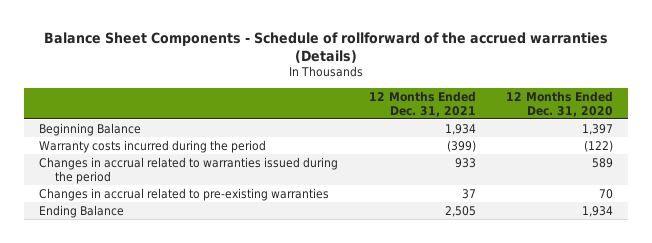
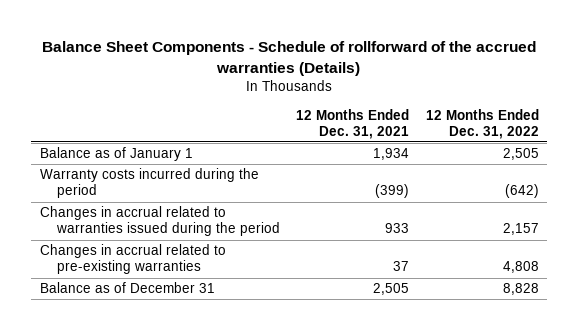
[505,90,613,117] 12 Months Ended Dec. 31, 2020 -> none
none -> [425,108,539,139] 12 Months Ended Dec. 31, 2022
[39,122,142,136] Beginning Balance -> [39,147,193,162] Balance as of January 1
[39,204,125,218] Ending Balance -> [39,282,215,294] Balance as of December 31

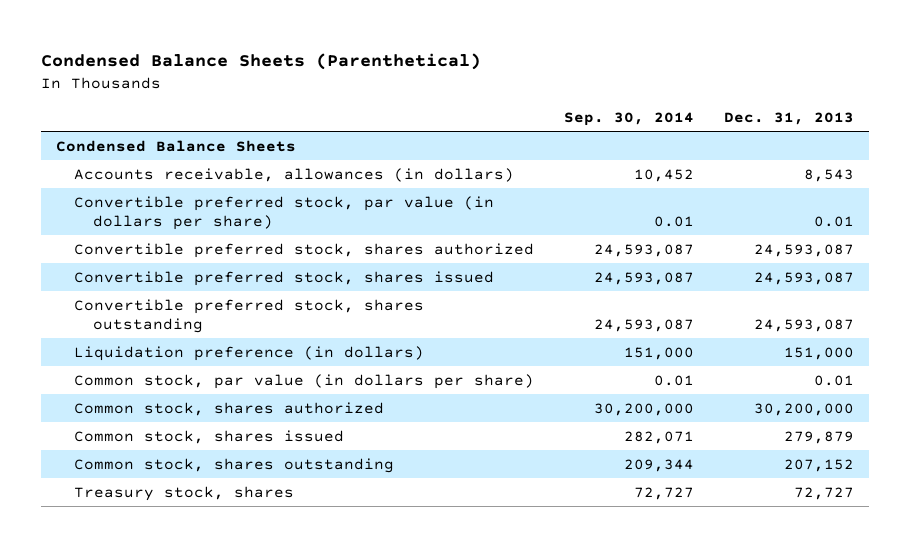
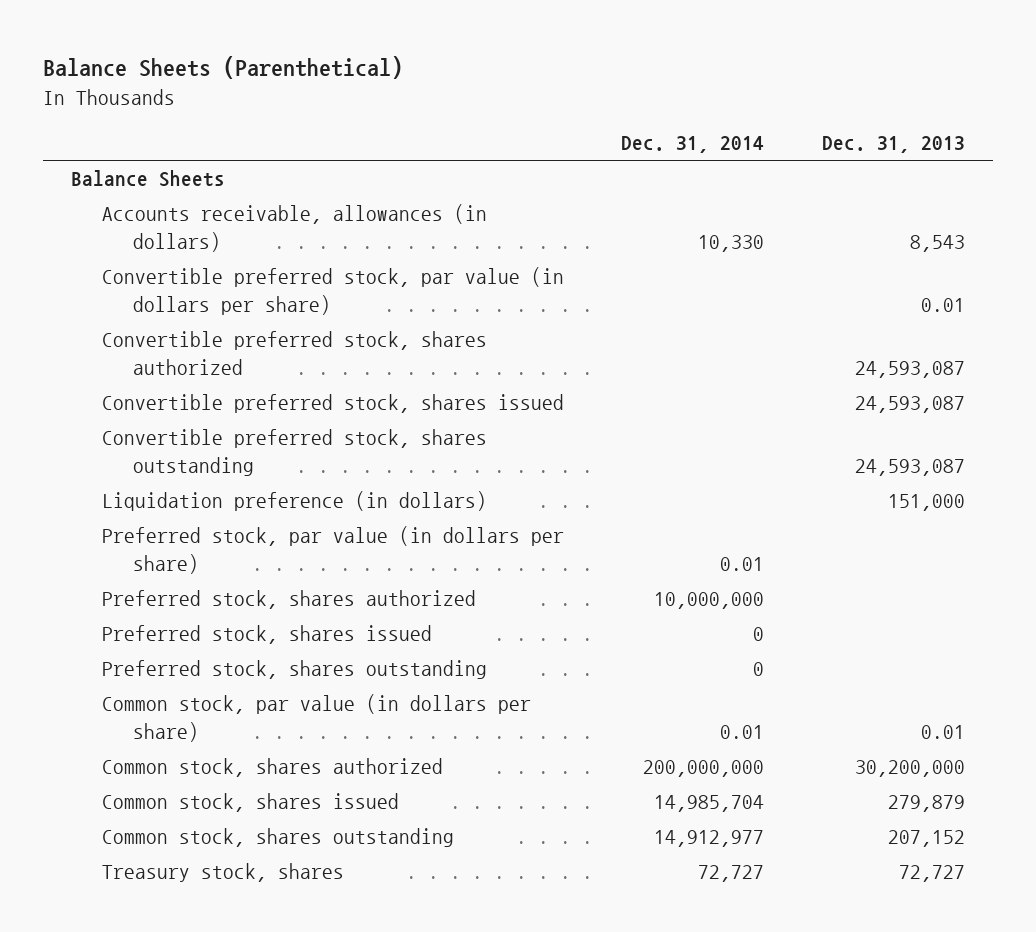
[40,52,481,70] Condensed Balance Sheets (Parenthetical) -> [42,56,403,80] Balance Sheets (Parenthetical)
[564,112,695,127] Sep. 30, 2014 -> none
none -> [621,136,765,154] Dec. 31, 2014
[55,139,296,152] Condensed Balance Sheets -> [71,170,226,188] Balance Sheets
none -> [101,526,564,574] Preferred stock, par value (in dollars per share)
none -> [101,590,476,610] Preferred stock, shares authorized
none -> [101,625,432,645] Preferred stock, shares issued
none -> [101,660,487,680] Preferred stock, shares outstanding

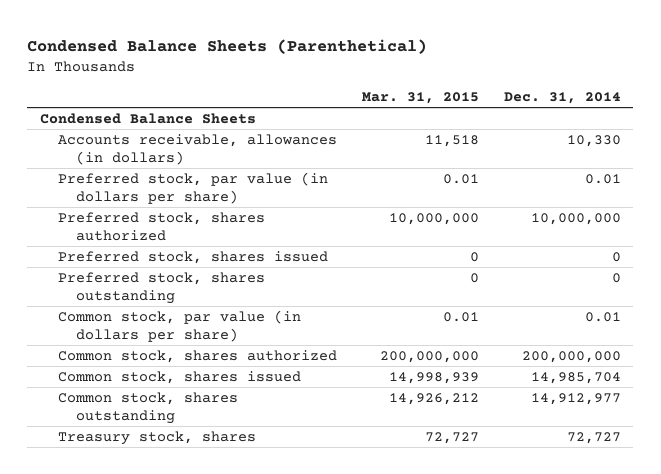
[42,56,403,80] Balance Sheets (Parenthetical) -> [27,38,428,54] Condensed Balance Sheets (Parenthetical)
[821,136,965,154] Dec. 31, 2013 -> none
none -> [361,91,479,104] Mar. 31, 2015
[71,170,226,188] Balance Sheets -> [39,113,256,125] Condensed Balance Sheets
[101,267,564,315] Convertible preferred stock, par value (in dollars per share) -> none
[101,331,487,375] Convertible preferred stock, shares authorized -> none
[101,394,564,414] Convertible preferred stock, shares issued -> none
[101,429,487,476] Convertible preferred stock, shares outstanding -> none
[101,491,487,512] Liquidation preference (in dollars) -> none

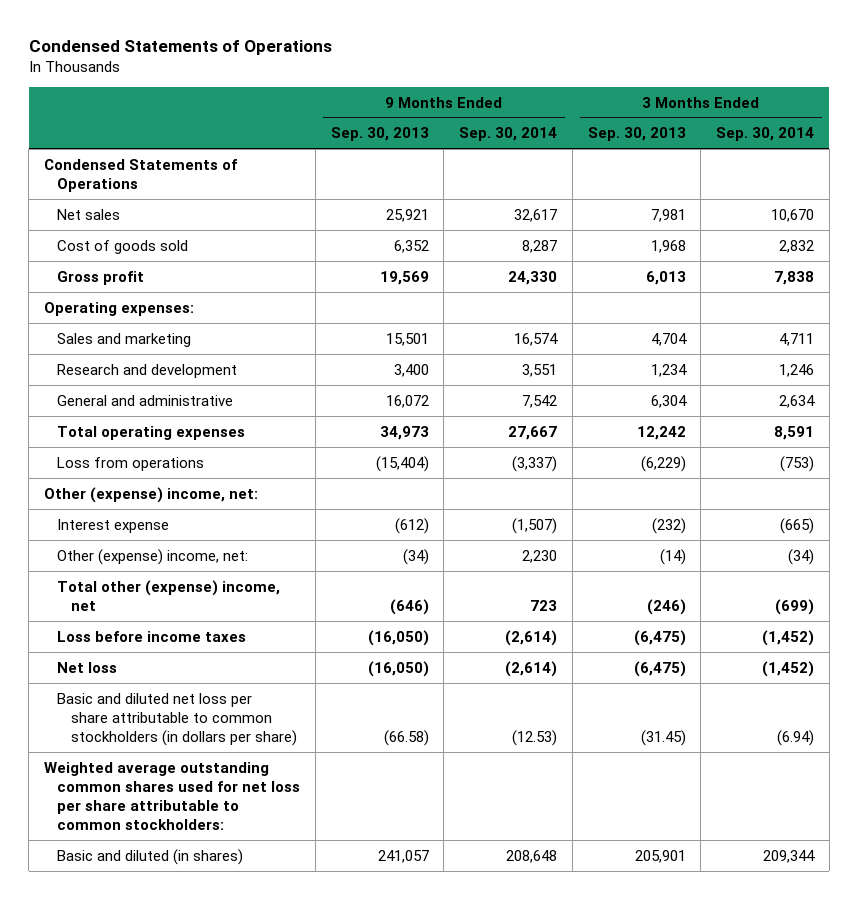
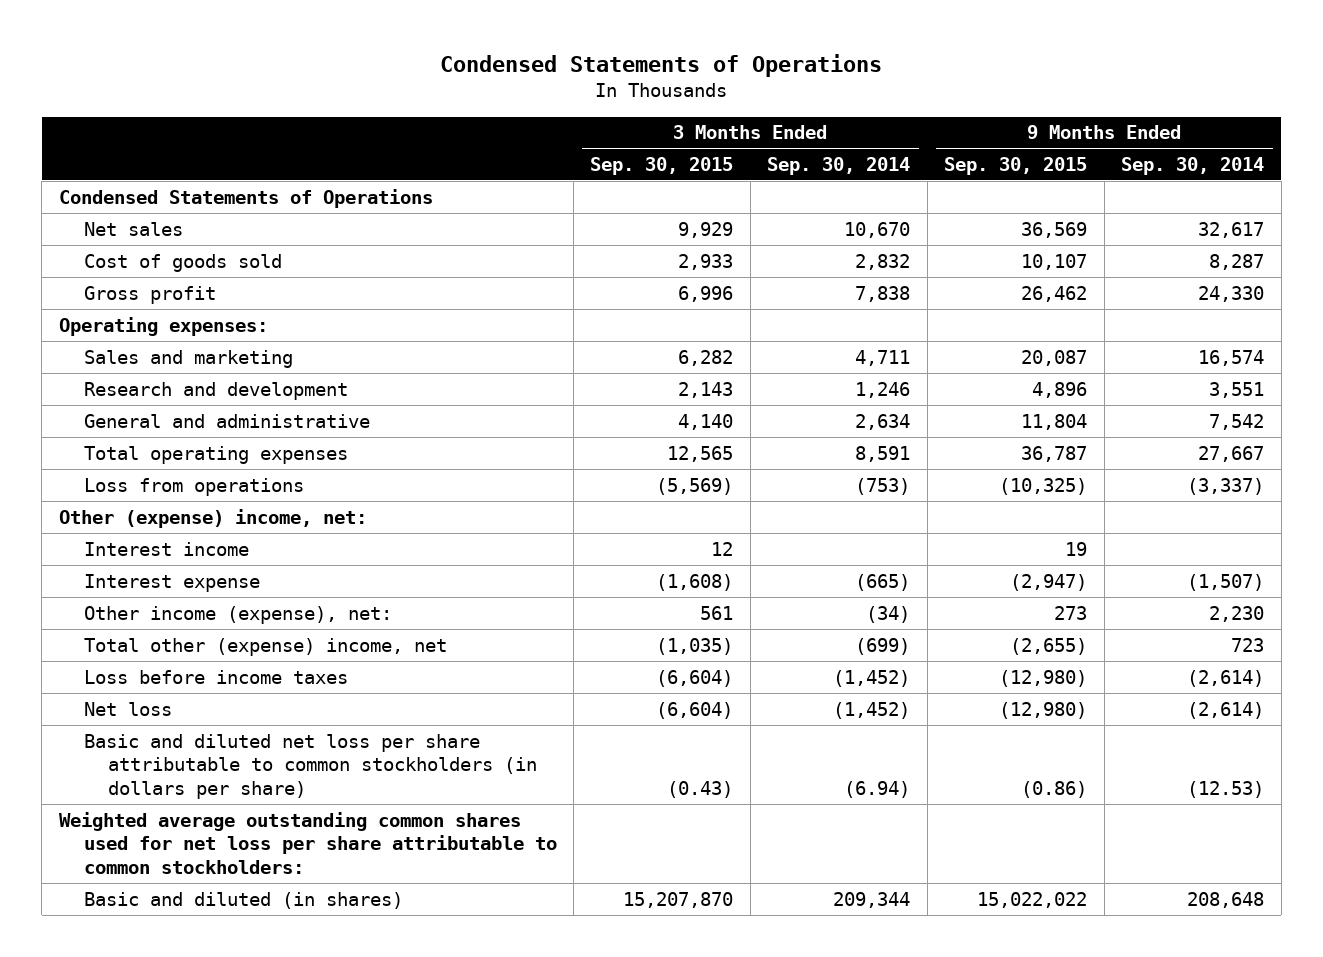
[330,127,429,142] Sep. 30, 2013 -> none
[587,127,686,142] Sep. 30, 2013 -> none
none -> [590,156,734,175] Sep. 30, 2015
none -> [944,156,1088,175] Sep. 30, 2015
none -> [83,541,249,556] Interest income
[57,548,249,565] Other (expense) income, net: -> [83,605,392,624] Other income (expense), net:

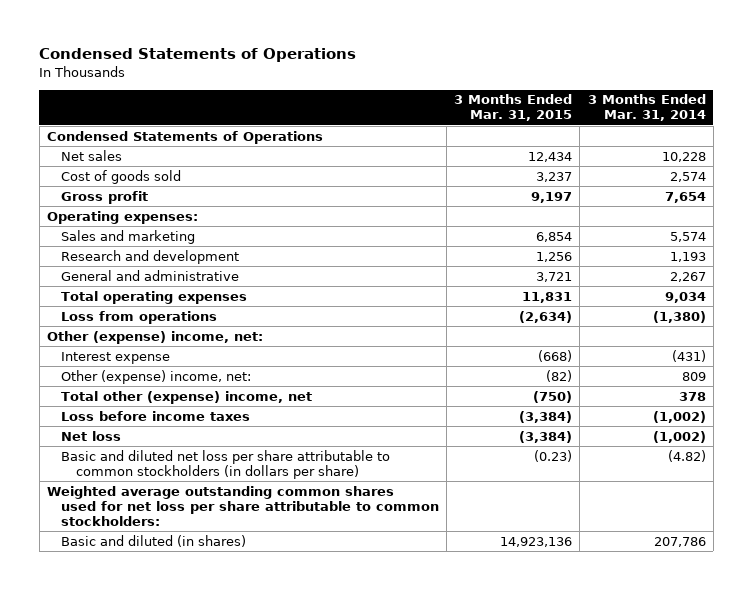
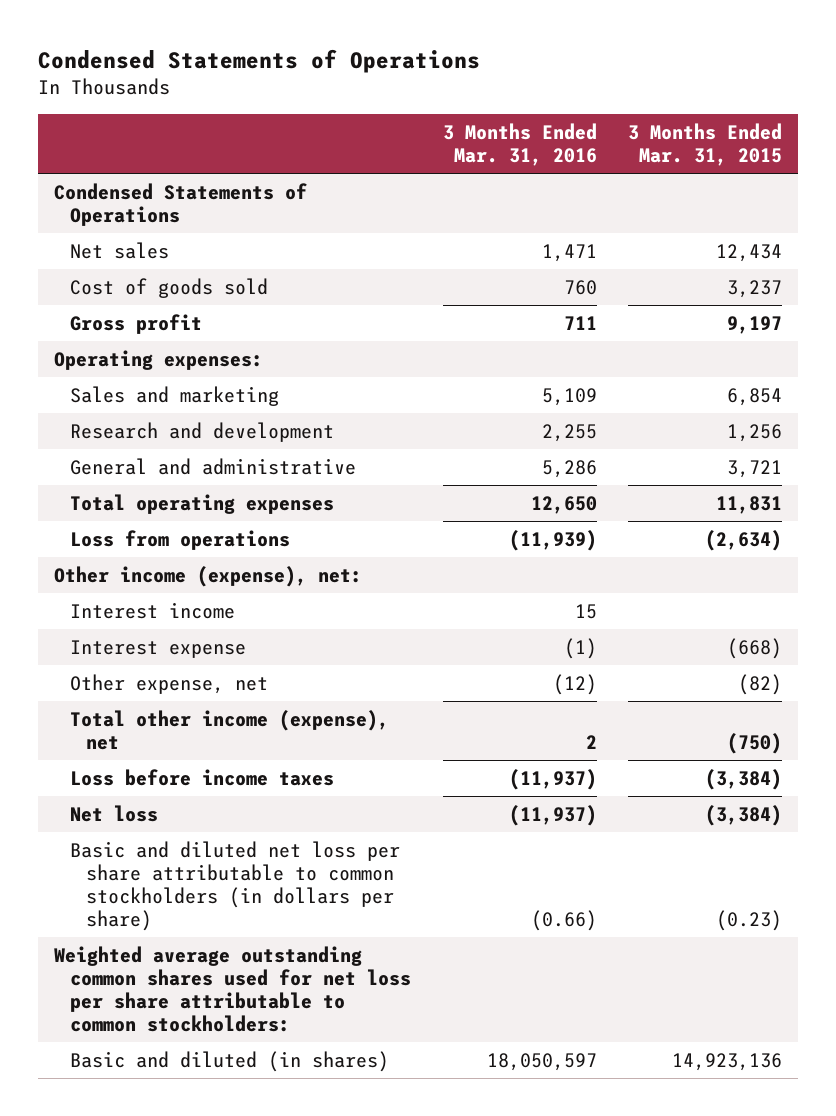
[587,94,706,122] 3 Months Ended Mar. 31, 2014 -> none
none -> [442,123,597,167] 3 Months Ended Mar. 31, 2016
[46,330,263,344] Other (expense) income, net: -> [53,565,362,587] Other income (expense), net:
none -> [69,601,235,619] Interest income
[61,369,252,384] Other (expense) income, net: -> [69,673,268,694] Other expense, net
[61,390,313,404] Total other (expense) income, net -> [69,709,389,751] Total other income (expense), net

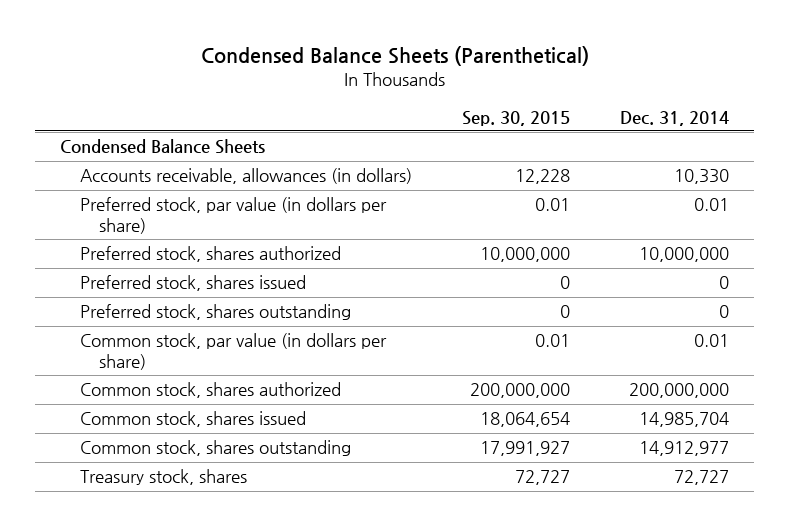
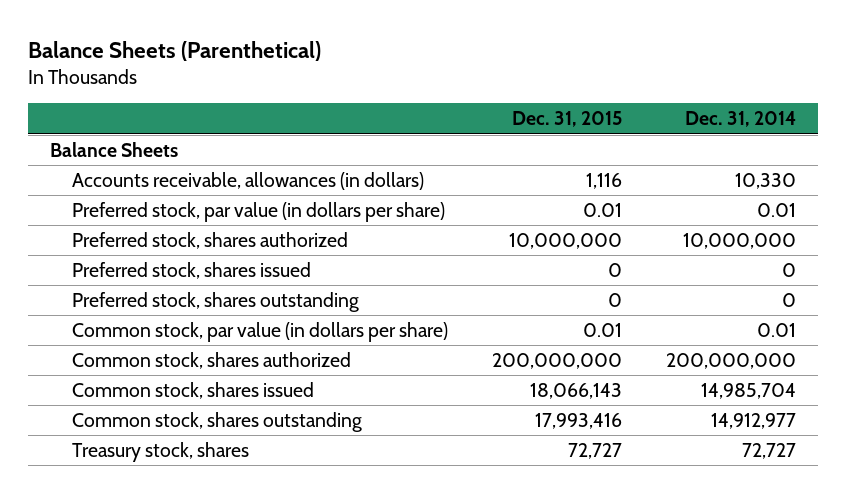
[200,45,589,66] Condensed Balance Sheets (Parenthetical) -> [27,40,321,61] Balance Sheets (Parenthetical)
[461,110,570,126] Sep. 30, 2015 -> none
none -> [512,111,623,128] Dec. 31, 2015
[60,139,266,155] Condensed Balance Sheets -> [49,141,178,157] Balance Sheets

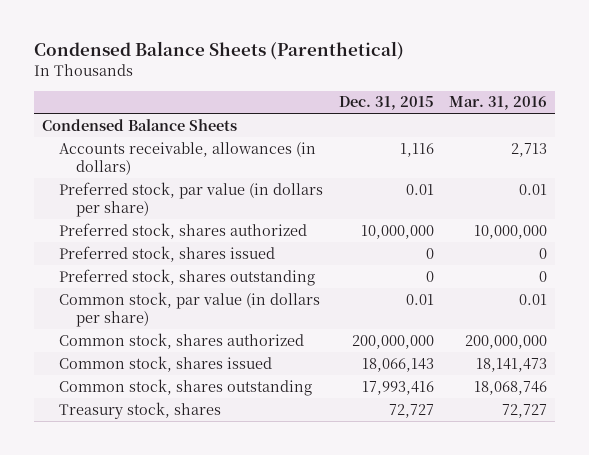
[27,40,321,61] Balance Sheets (Parenthetical) -> [33,41,404,61] Condensed Balance Sheets (Parenthetical)
[684,111,796,128] Dec. 31, 2014 -> none
none -> [449,96,548,111] Mar. 31, 2016
[49,141,178,157] Balance Sheets -> [41,118,237,131] Condensed Balance Sheets

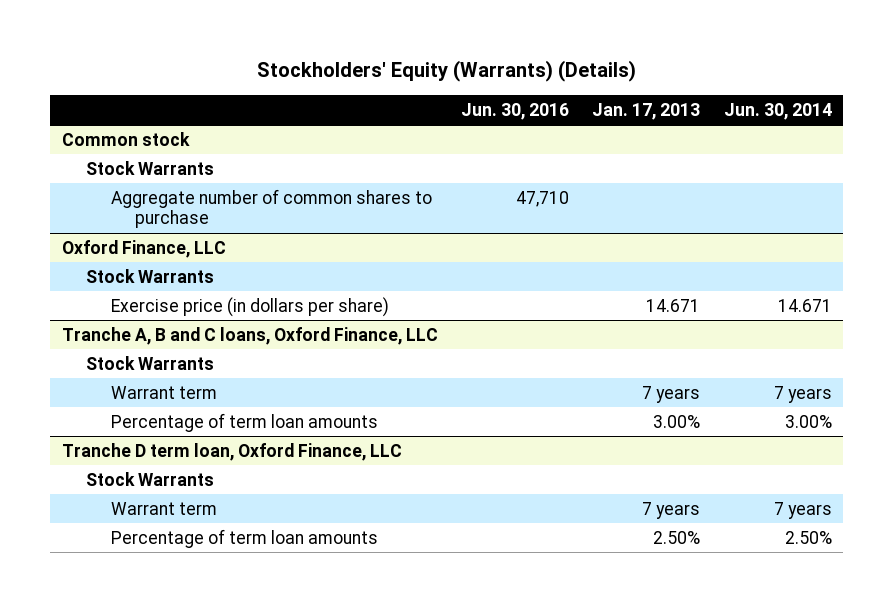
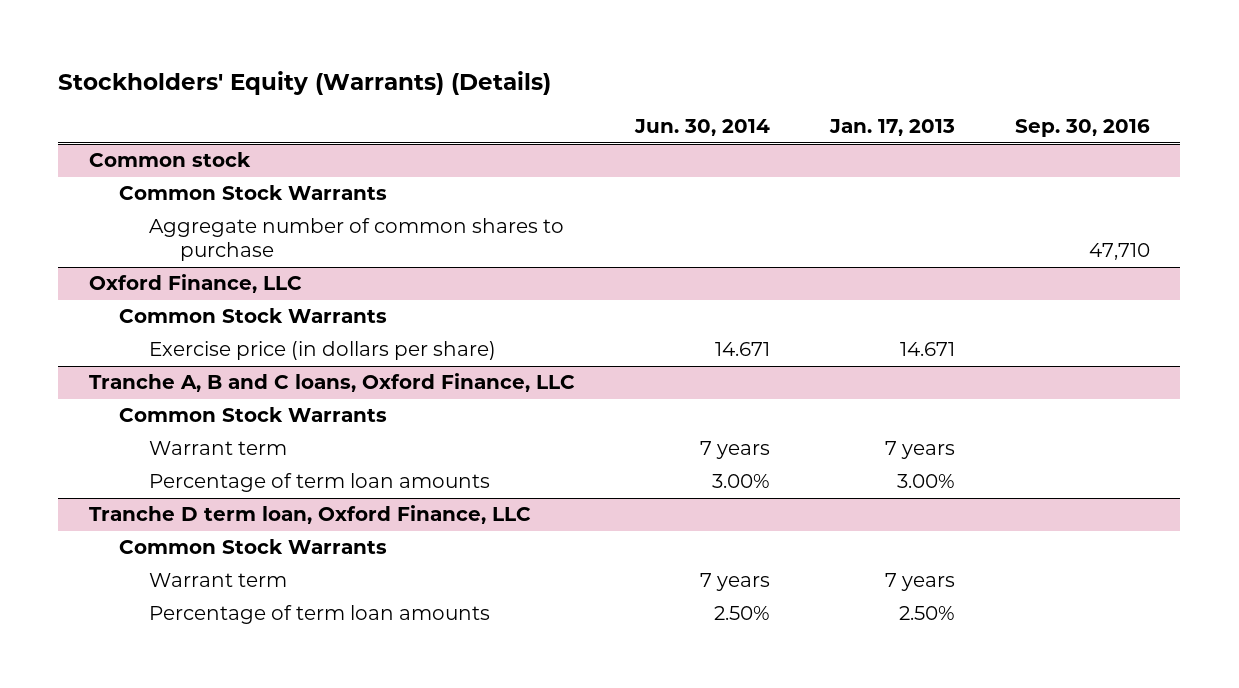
[461,102,570,120] Jun. 30, 2016 -> none
none -> [1015,119,1151,138] Sep. 30, 2016
[86,160,215,175] Stock Warrants -> [118,185,387,201] Common Stock Warrants
[86,268,215,283] Stock Warrants -> [118,308,387,324] Common Stock Warrants
[86,355,215,370] Stock Warrants -> [118,407,387,423] Common Stock Warrants
[86,471,215,486] Stock Warrants -> [118,539,387,555] Common Stock Warrants

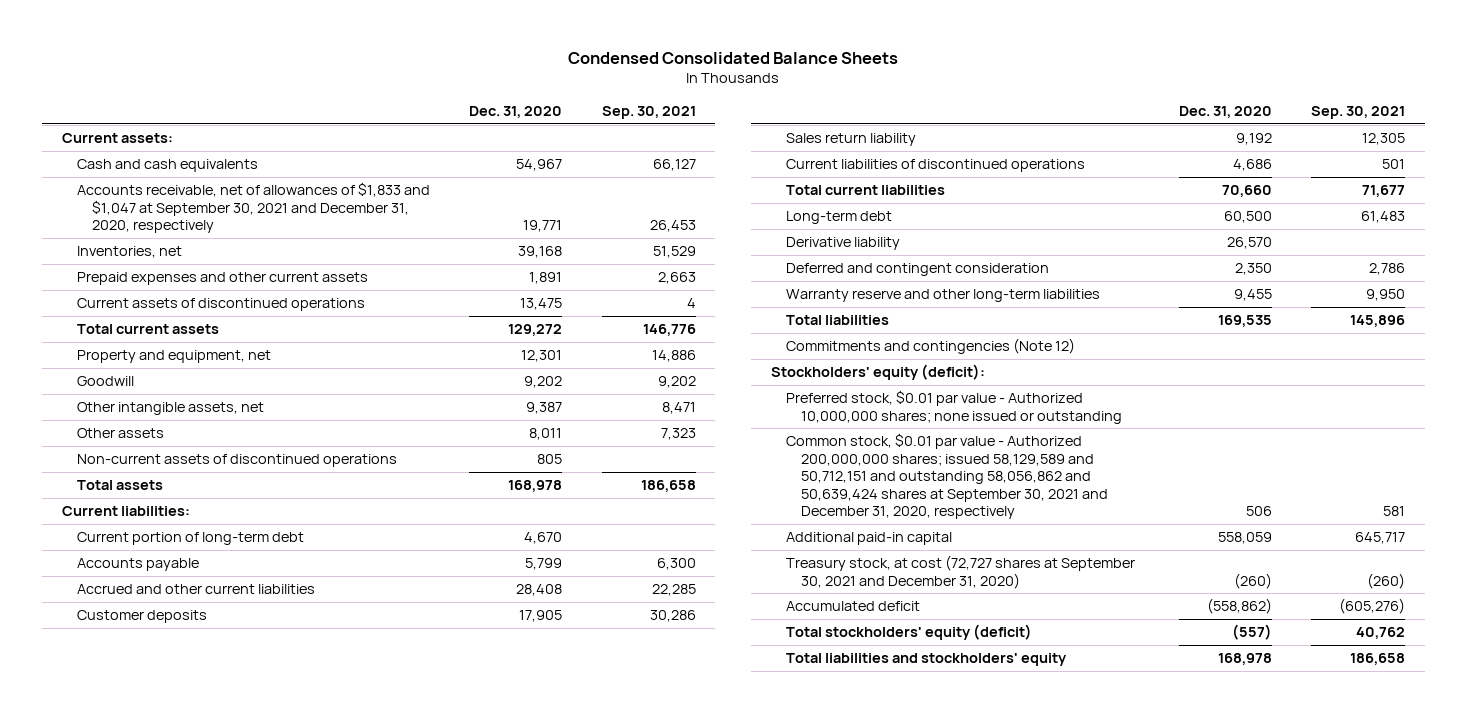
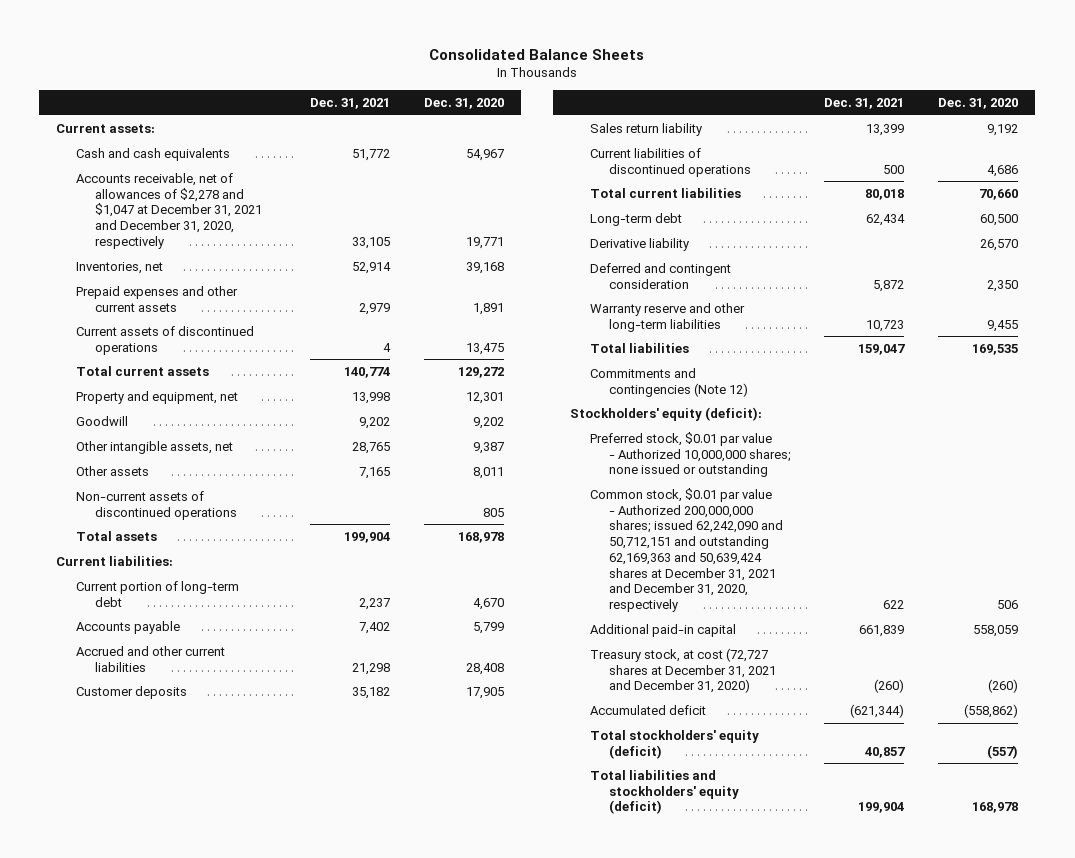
[568,52,899,65] Condensed Consolidated Balance Sheets -> [429,48,645,60] Consolidated Balance Sheets
[601,105,696,119] Sep. 30, 2021 -> none
none -> [310,98,391,110] Dec. 31, 2021
[76,182,430,234] Accounts receivable, net of allowances of $1,833 and $1,047 at September 30, 2021 and December 31, 2020, respectively -> [75,172,262,249] Accounts receivable, net of allowances of $2,278 and $1,047 at December 31, 2021 and December 31, 2020, respectively
[786,433,1109,520] Common stock, $0.01 par value - Authorized 200,000,000 shares; issued 58,129,589 and 50,712,151 and outstanding 58,056,862 and 50,639,424 shares at September 30, 2021 and December 31, 2020, respectively -> [589,487,783,612] Common stock, $0.01 par value - Authorized 200,000,000 shares; issued 62,242,090 and 50,712,151 and outstanding 62,169,363 and 50,639,424 shares at December 31, 2021 and December 31, 2020, respectively
[786,555,1136,589] Treasury stock, at cost (72,727 shares at September 30, 2021 and December 31, 2020) -> [589,647,776,694] Treasury stock, at cost (72,727 shares at December 31, 2021 and December 31, 2020)
[786,653,1068,667] Total liabilities and stockholders' equity -> [589,769,739,815] Total liabilities and stockholders' equity (deficit)

